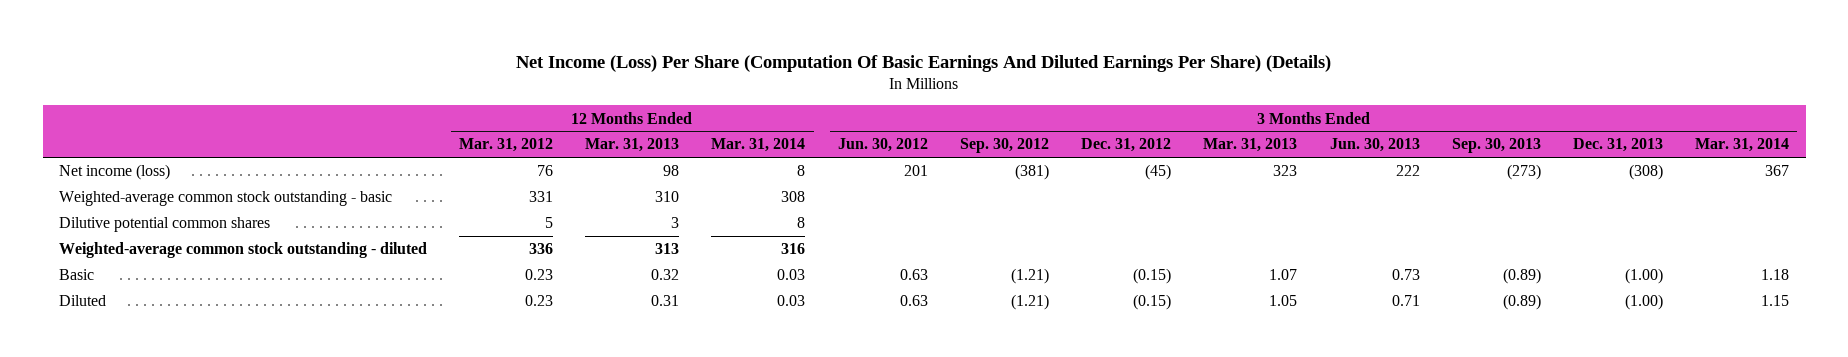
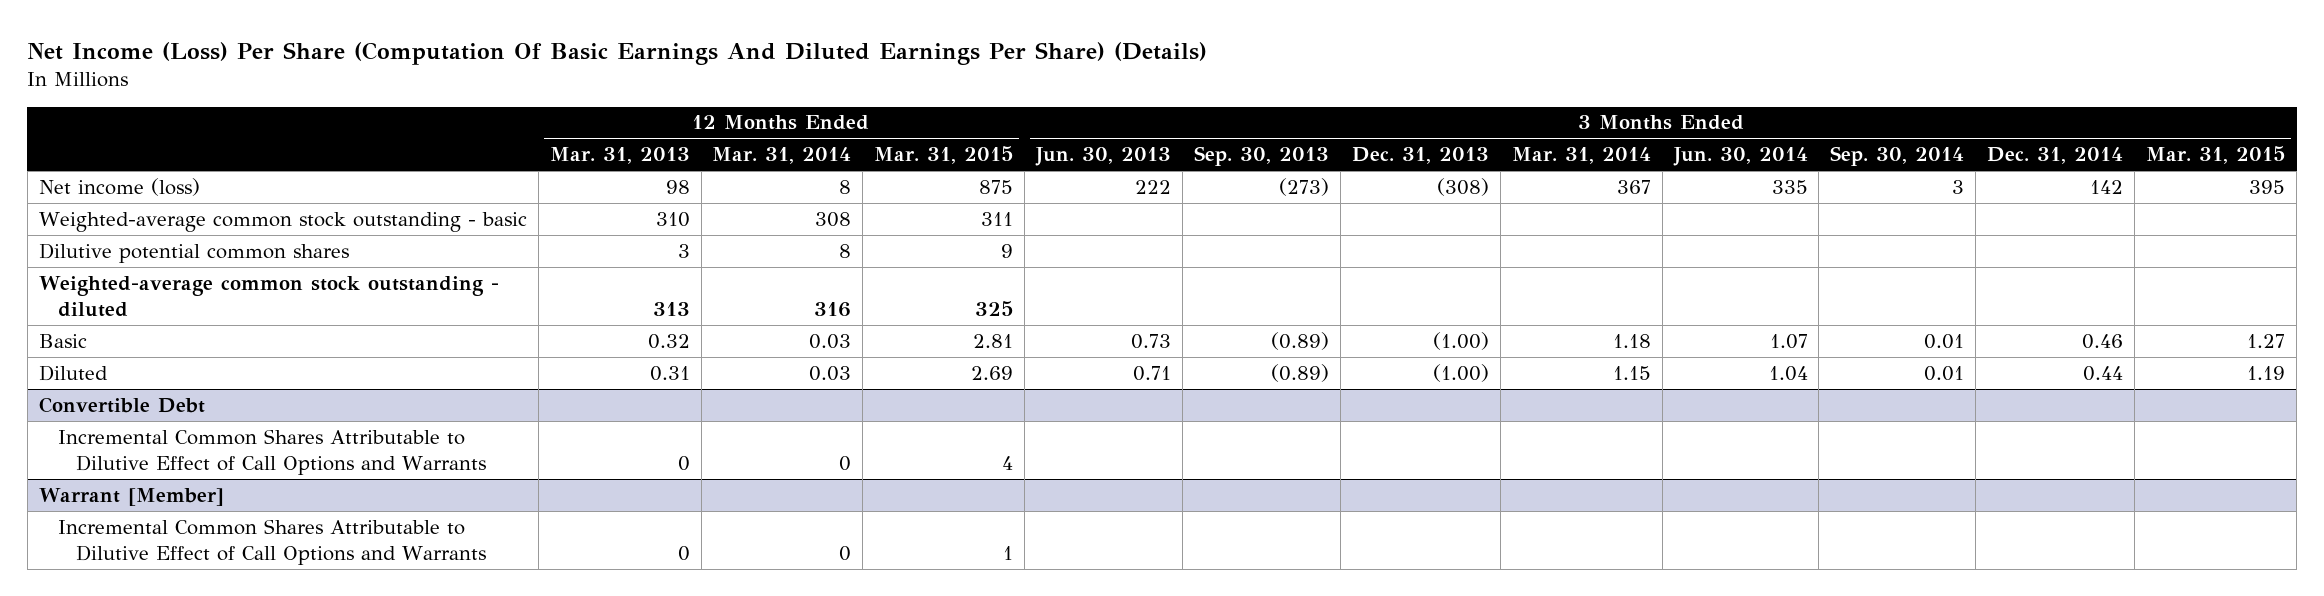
[458,138,553,153] Mar. 31, 2012 -> none
[837,138,928,153] Jun. 30, 2012 -> none
[959,138,1049,154] Sep. 30, 2012 -> none
[1081,138,1172,153] Dec. 31, 2012 -> none
[1203,138,1298,153] Mar. 31, 2013 -> none
none -> [874,146,1014,165] Mar. 31, 2015
none -> [1672,147,1808,167] Jun. 30, 2014
none -> [1830,146,1965,167] Sep. 30, 2014
none -> [1987,147,2124,165] Dec. 31, 2014
none -> [2146,146,2286,165] Mar. 31, 2015
none -> [38,396,205,413] Convertible Debt
none -> [57,428,487,475] Incremental Common Shares Attributable to Dilutive Effect of Call Options and Warrants
none -> [38,487,224,506] Warrant [Member]
none -> [57,518,487,565] Incremental Common Shares Attributable to Dilutive Effect of Call Options and Warrants

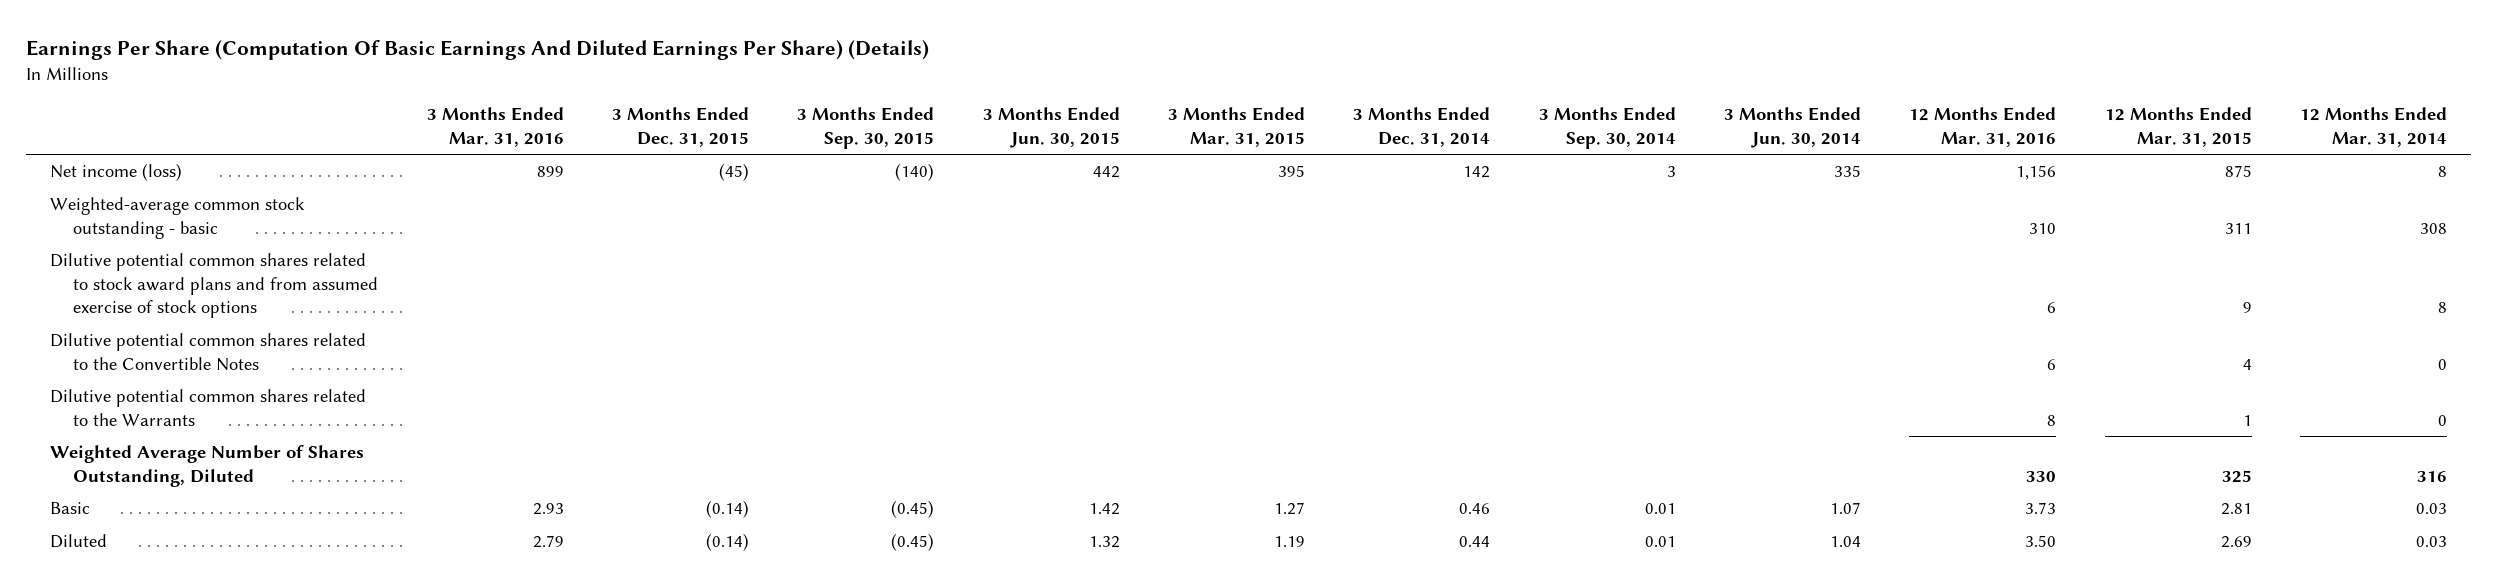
[27,41,1208,65] Net Income (Loss) Per Share (Computation Of Basic Earnings And Diluted Earnings Per Share) (Details) -> [25,39,929,60] Earnings Per Share (Computation Of Basic Earnings And Diluted Earnings Per Share) (Details)
[549,147,690,165] Mar. 31, 2013 -> none
[1035,147,1172,167] Jun. 30, 2013 -> none
[1194,146,1330,167] Sep. 30, 2013 -> none
[1351,147,1489,165] Dec. 31, 2013 -> none
[1511,147,1651,165] Mar. 31, 2014 -> none
none -> [426,107,564,147] 3 Months Ended Mar. 31, 2016
none -> [612,107,750,147] 3 Months Ended Dec. 31, 2015
none -> [797,107,935,149] 3 Months Ended Sep. 30, 2015
none -> [982,107,1120,148] 3 Months Ended Jun. 30, 2015
none -> [1909,107,2057,147] 12 Months Ended Mar. 31, 2016
[38,242,349,263] Dilutive potential common shares -> [50,253,379,319] Dilutive potential common shares related to stock award plans and from assumed exercise of stock options
none -> [50,333,367,371] Dilutive potential common shares related to the Convertible Notes
none -> [50,389,367,426] Dilutive potential common shares related to the Warrants
[38,275,499,317] Weighted-average common stock outstanding - diluted -> [50,445,365,487] Weighted Average Number of Shares Outstanding, Diluted
[38,396,205,413] Convertible Debt -> none
[57,428,487,475] Incremental Common Shares Attributable to Dilutive Effect of Call Options and Warrants -> none
[38,487,224,506] Warrant [Member] -> none
[57,518,487,565] Incremental Common Shares Attributable to Dilutive Effect of Call Options and Warrants -> none

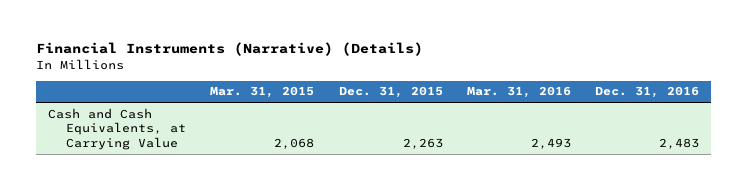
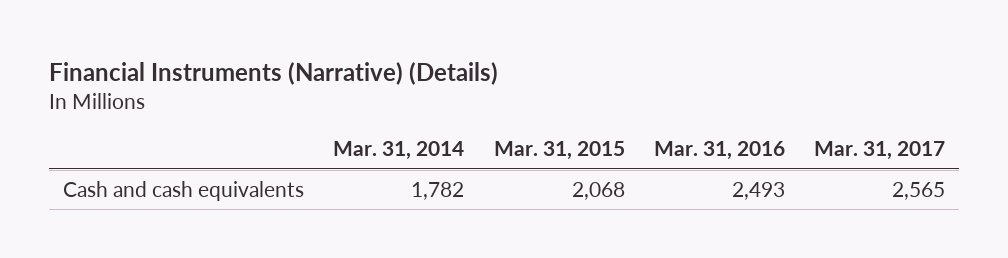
[338,86,443,99] Dec. 31, 2015 -> none
[595,86,700,99] Dec. 31, 2016 -> none
none -> [333,141,465,161] Mar. 31, 2014
none -> [813,141,945,161] Mar. 31, 2017
[47,107,187,151] Cash and Cash Equivalents, at Carrying Value -> [63,180,305,201] Cash and cash equivalents

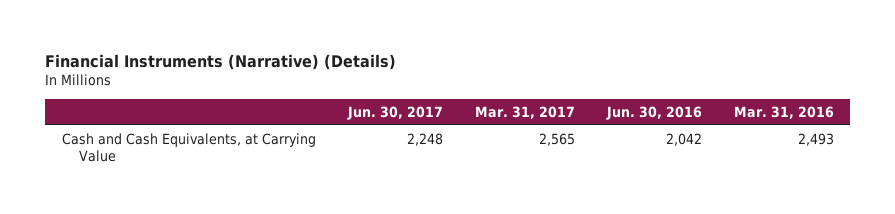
[333,141,465,161] Mar. 31, 2014 -> none
[493,141,625,161] Mar. 31, 2015 -> none
none -> [346,105,443,120] Jun. 30, 2017
none -> [605,105,702,120] Jun. 30, 2016
[63,180,305,201] Cash and cash equivalents -> [61,133,316,163] Cash and Cash Equivalents, at Carrying Value

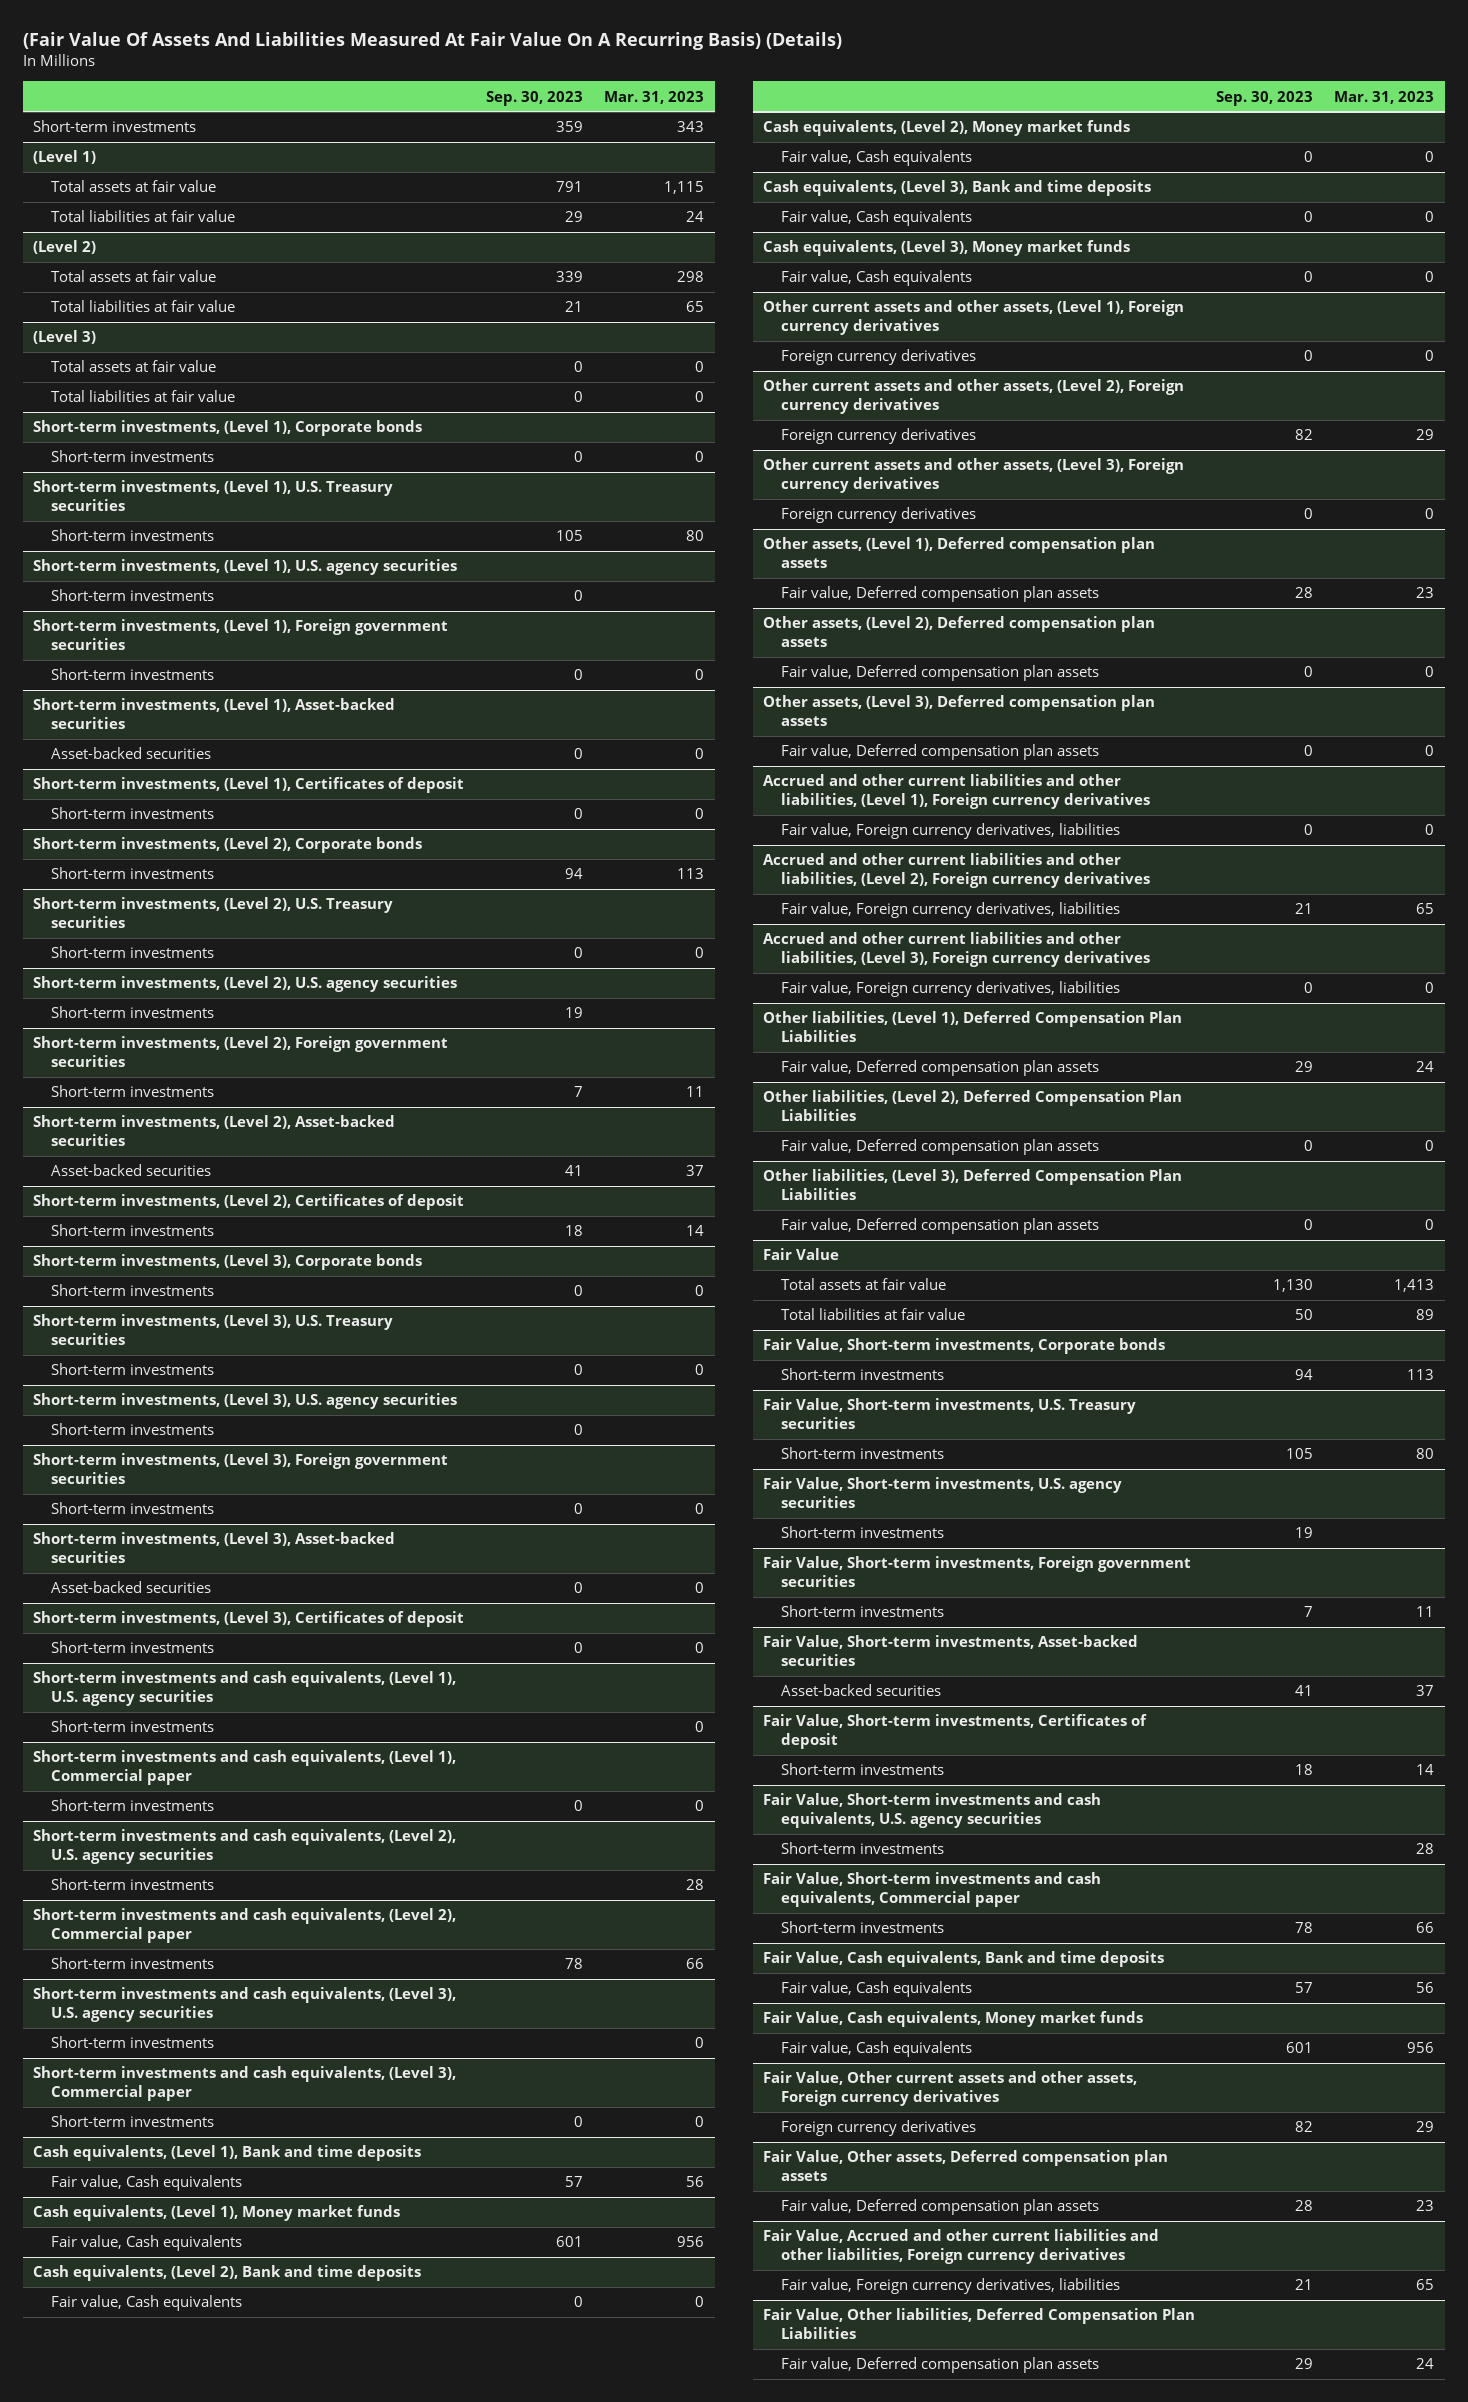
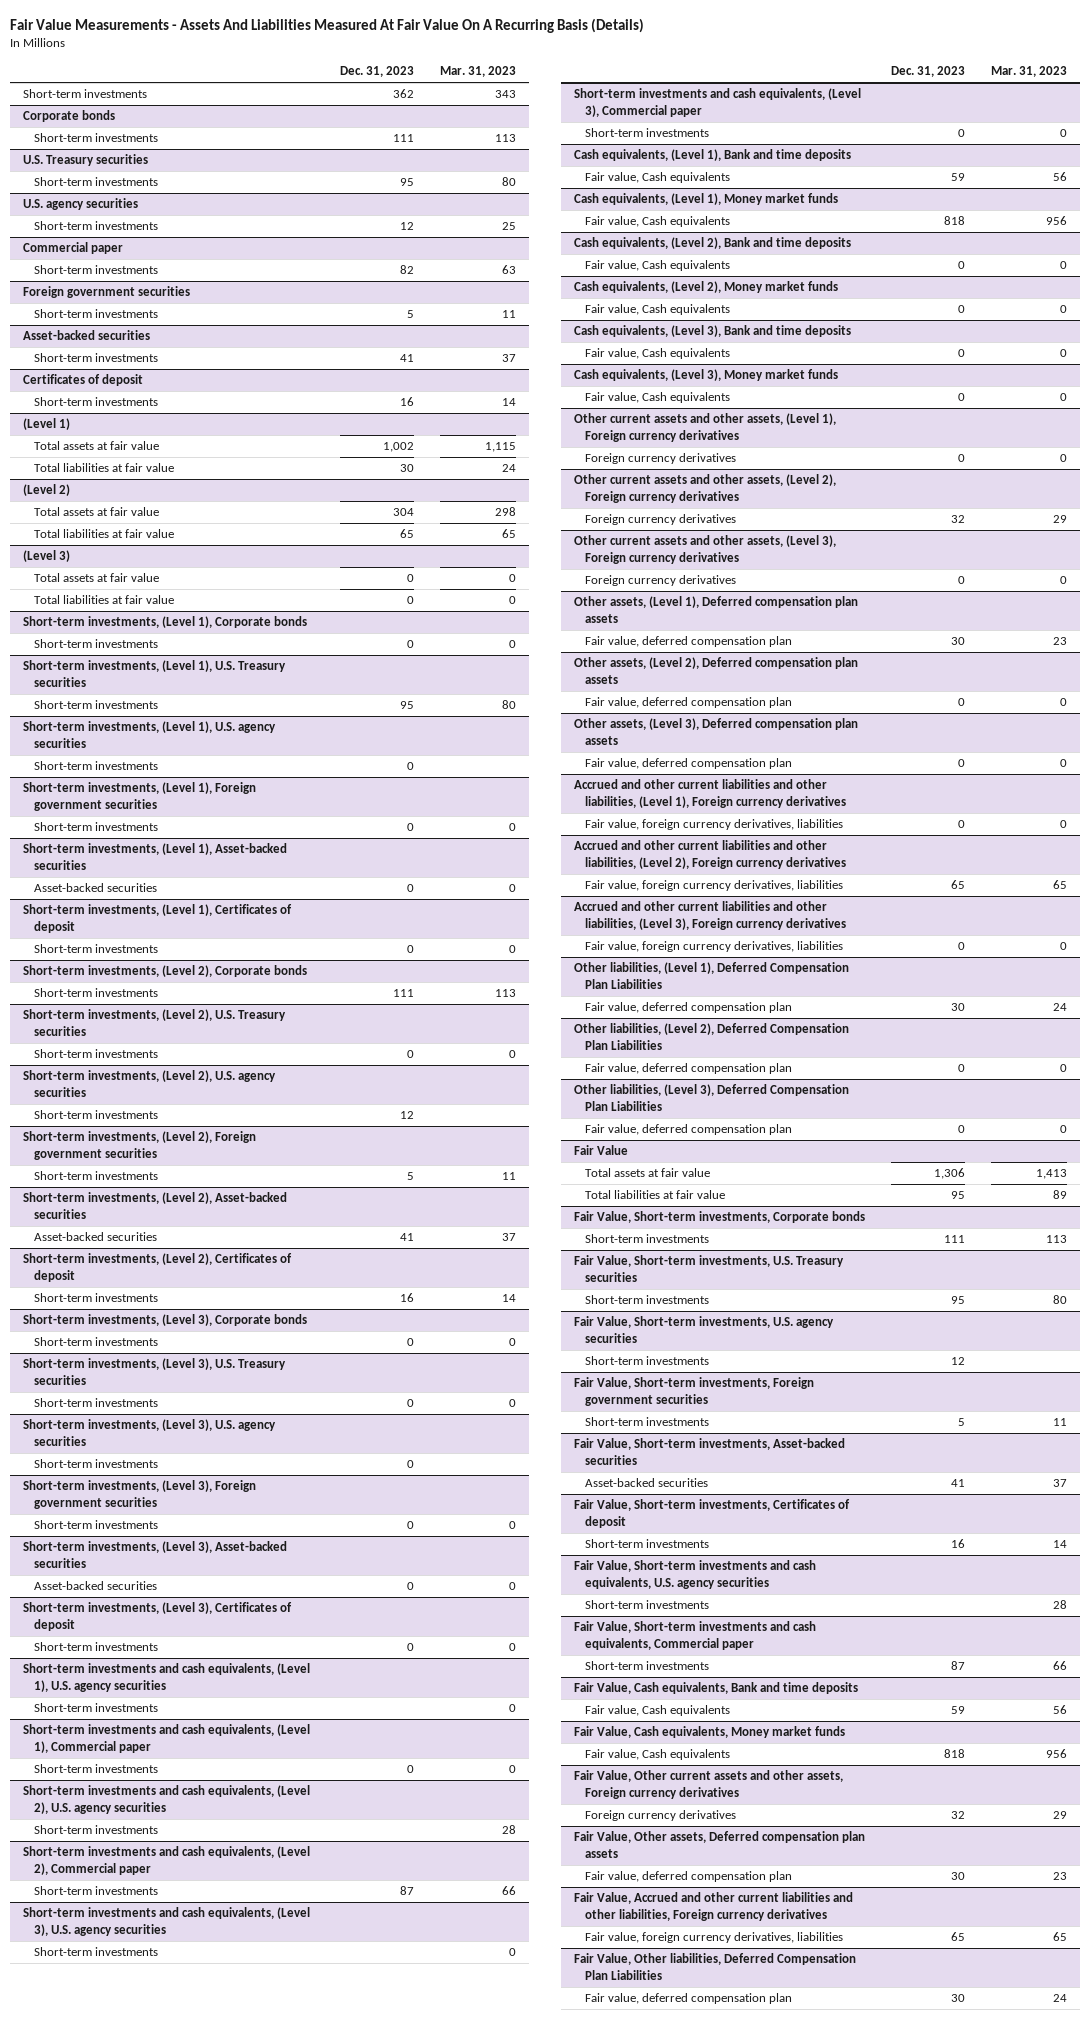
[22,32,842,51] (Fair Value Of Assets And Liabilities Measured At Fair Value On A Recurring Basis) (Details) -> [10,18,645,34] Fair Value Measurements - Assets And Liabilities Measured At Fair Value On A Recurring Basis (Details)
[486,90,584,106] Sep. 30, 2023 -> none
none -> [340,66,415,78] Dec. 31, 2023
none -> [23,110,116,123] Corporate bonds
none -> [33,133,158,143] Short-term investments
none -> [23,154,149,167] U.S. Treasury securities
none -> [33,177,158,187] Short-term investments
none -> [23,198,139,211] U.S. agency securities
none -> [33,221,158,231] Short-term investments
none -> [23,242,124,255] Commercial paper
none -> [33,265,158,275] Short-term investments
none -> [23,286,191,299] Foreign government securities
none -> [33,309,158,319] Short-term investments
none -> [23,330,151,341] Asset-backed securities
none -> [33,353,158,363] Short-term investments
none -> [23,374,144,387] Certificates of deposit
none -> [33,397,158,407] Short-term investments
[780,586,1099,603] Fair value, Deferred compensation plan assets -> [584,636,792,648] Fair value, deferred compensation plan
[780,665,1099,682] Fair value, Deferred compensation plan assets -> [584,697,792,709] Fair value, deferred compensation plan
[780,744,1099,761] Fair value, Deferred compensation plan assets -> [584,758,792,770] Fair value, deferred compensation plan
[780,823,1120,840] Fair value, Foreign currency derivatives, liabilities -> [584,819,843,831] Fair value, foreign currency derivatives, liabilities
[780,902,1120,919] Fair value, Foreign currency derivatives, liabilities -> [584,880,843,892] Fair value, foreign currency derivatives, liabilities
[780,981,1120,998] Fair value, Foreign currency derivatives, liabilities -> [584,941,843,953] Fair value, foreign currency derivatives, liabilities
[780,1060,1099,1077] Fair value, Deferred compensation plan assets -> [584,1002,792,1014] Fair value, deferred compensation plan
[780,1139,1099,1156] Fair value, Deferred compensation plan assets -> [584,1063,792,1075] Fair value, deferred compensation plan
[780,1218,1099,1235] Fair value, Deferred compensation plan assets -> [584,1124,792,1136] Fair value, deferred compensation plan
[780,2199,1099,2216] Fair value, Deferred compensation plan assets -> [584,1871,792,1883] Fair value, deferred compensation plan
[780,2278,1120,2295] Fair value, Foreign currency derivatives, liabilities -> [584,1932,843,1944] Fair value, foreign currency derivatives, liabilities
[780,2357,1099,2374] Fair value, Deferred compensation plan assets -> [584,1993,792,2005] Fair value, deferred compensation plan

